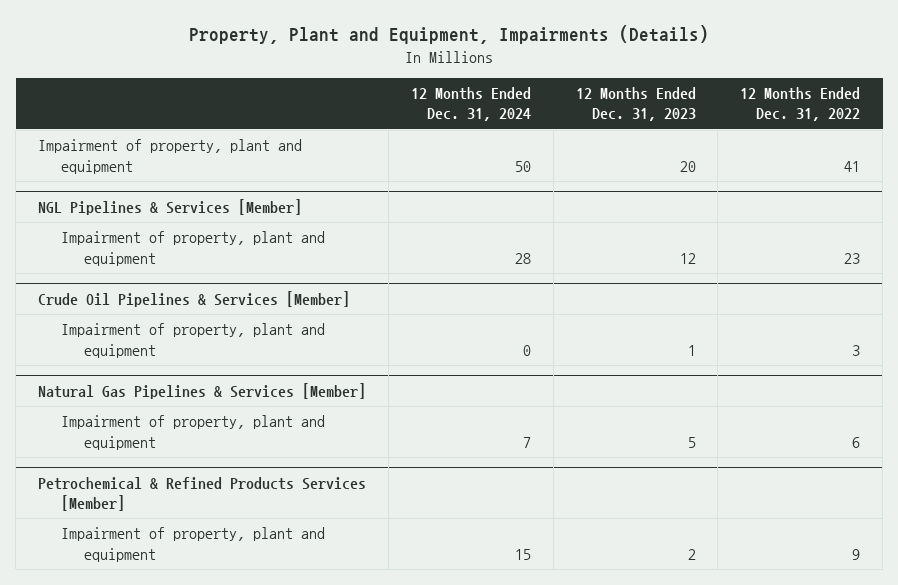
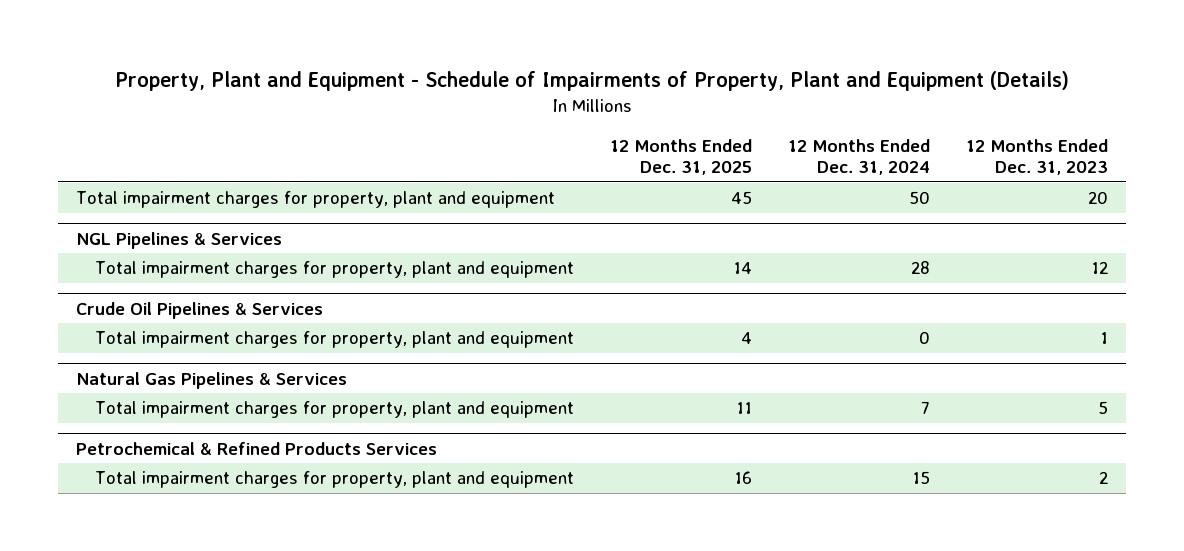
[189,25,710,45] Property, Plant and Equipment, Impairments (Details) -> [115,71,1070,92] Property, Plant and Equipment - Schedule of Impairments of Property, Plant and Equipment (Details)
[740,87,861,122] 12 Months Ended Dec. 31, 2022 -> none
none -> [610,138,753,176] 12 Months Ended Dec. 31, 2025
[37,139,302,174] Impairment of property, plant and equipment -> [76,191,556,209] Total impairment charges for property, plant and equipment
[37,198,302,215] NGL Pipelines & Services [Member] -> [76,231,283,249] NGL Pipelines & Services
[61,231,326,266] Impairment of property, plant and equipment -> [95,261,575,279] Total impairment charges for property, plant and equipment
[37,290,350,307] Crude Oil Pipelines & Services [Member] -> [76,301,324,319] Crude Oil Pipelines & Services
[61,323,326,358] Impairment of property, plant and equipment -> [95,331,575,349] Total impairment charges for property, plant and equipment
[37,382,366,399] Natural Gas Pipelines & Services [Member] -> [76,371,348,389] Natural Gas Pipelines & Services
[61,415,326,450] Impairment of property, plant and equipment -> [95,401,575,419] Total impairment charges for property, plant and equipment
[37,476,366,511] Petrochemical & Refined Products Services [Member] -> [76,441,438,455] Petrochemical & Refined Products Services
[61,527,326,562] Impairment of property, plant and equipment -> [95,471,575,489] Total impairment charges for property, plant and equipment

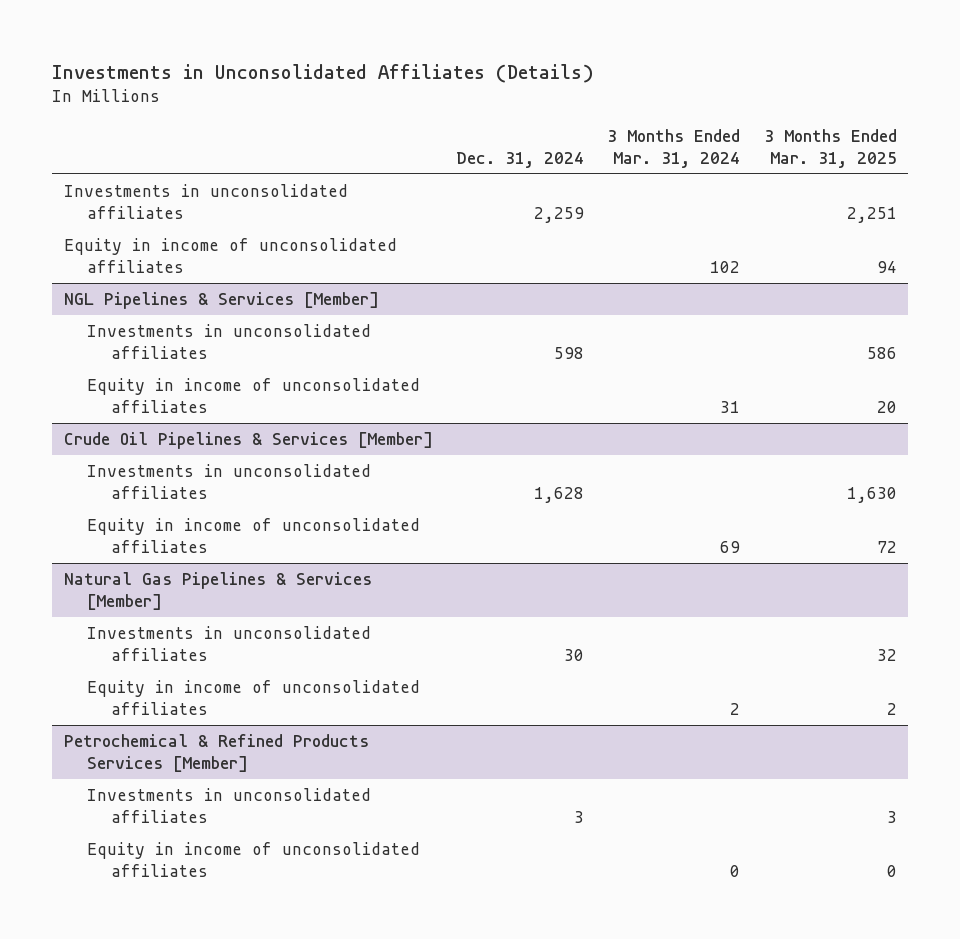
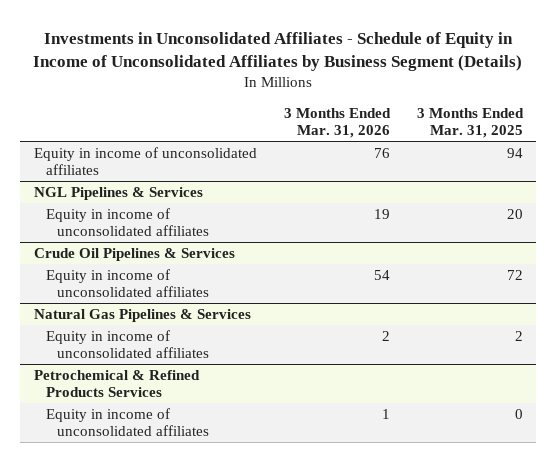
[51,63,594,83] Investments in Unconsolidated Affiliates (Details) -> [33,31,523,71] Investments in Unconsolidated Affiliates - Schedule of Equity in Income of Unconsolidated Affiliates by Business Segment (Details)
[455,151,584,168] Dec. 31, 2024 -> none
[607,128,741,168] 3 Months Ended Mar. 31, 2024 -> none
none -> [283,108,391,139] 3 Months Ended Mar. 31, 2026
[63,183,348,220] Investments in unconsolidated affiliates -> none
[87,323,372,360] Investments in unconsolidated affiliates -> none
[63,291,379,309] NGL Pipelines & Services [Member] -> [33,186,203,200] NGL Pipelines & Services
[87,463,372,500] Investments in unconsolidated affiliates -> none
[63,431,433,449] Crude Oil Pipelines & Services [Member] -> [33,247,235,261] Crude Oil Pipelines & Services
[87,625,372,662] Investments in unconsolidated affiliates -> none
[63,571,372,611] Natural Gas Pipelines & Services [Member] -> [33,308,251,322] Natural Gas Pipelines & Services
[87,787,372,824] Investments in unconsolidated affiliates -> none
[63,733,369,773] Petrochemical & Refined Products Services [Member] -> [33,369,200,398] Petrochemical & Refined Products Services

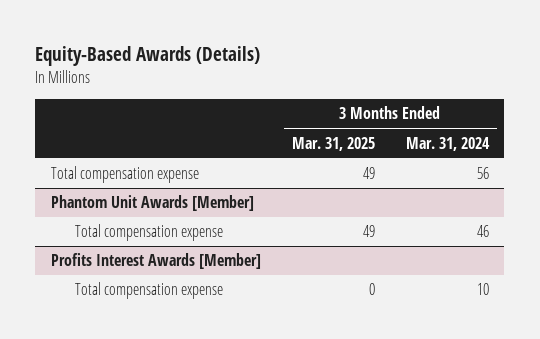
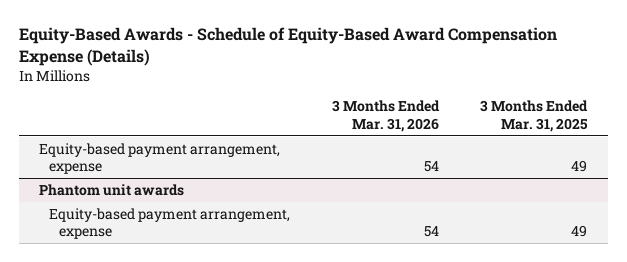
[35,45,261,66] Equity-Based Awards (Details) -> [18,27,557,66] Equity-Based Awards - Schedule of Equity-Based Award Compensation Expense (Details)
[405,136,490,151] Mar. 31, 2024 -> none
none -> [331,100,440,132] 3 Months Ended Mar. 31, 2026
[50,253,261,270] Profits Interest Awards [Member] -> none
[74,282,223,300] Total compensation expense -> none
[50,166,199,184] Total compensation expense -> [39,142,281,175] Equity-based payment arrangement, expense
[50,195,254,212] Phantom Unit Awards [Member] -> [39,183,185,196] Phantom unit awards
[74,224,223,242] Total compensation expense -> [49,207,291,240] Equity-based payment arrangement, expense

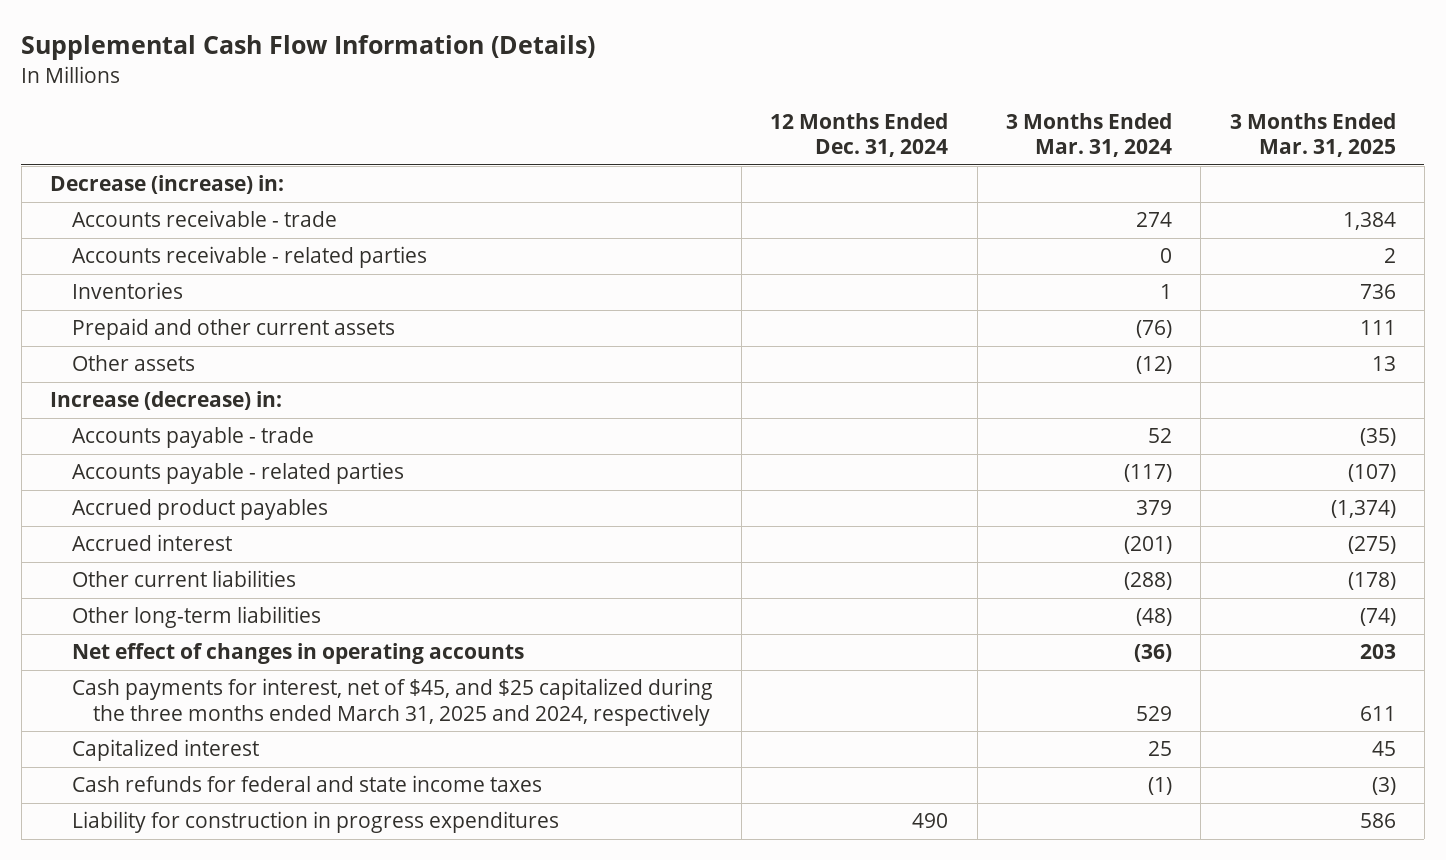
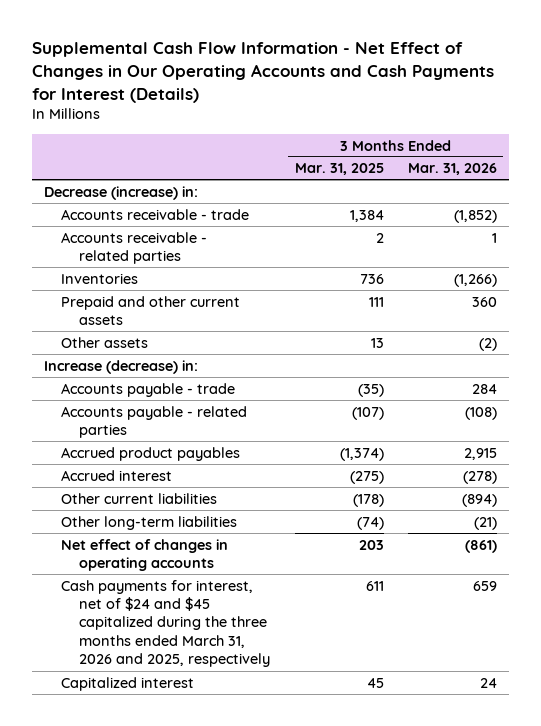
[21,35,596,61] Supplemental Cash Flow Information (Details) -> [31,42,494,103] Supplemental Cash Flow Information - Net Effect of Changes in Our Operating Accounts and Cash Payments for Interest (Details)
[770,112,949,158] 12 Months Ended Dec. 31, 2024 -> none
[1005,112,1172,158] 3 Months Ended Mar. 31, 2024 -> none
none -> [408,163,498,176] Mar. 31, 2026
[71,678,713,726] Cash payments for interest, net of $45, and $25 capitalized during the three months ended March 31, 2025 and 2024, respectively -> [61,579,271,668] Cash payments for interest, net of $24 and $45 capitalized during the three months ended March 31, 2026 and 2025, respectively
[71,775,542,793] Cash refunds for federal and state income taxes -> none
[71,811,559,834] Liability for construction in progress expenditures -> none

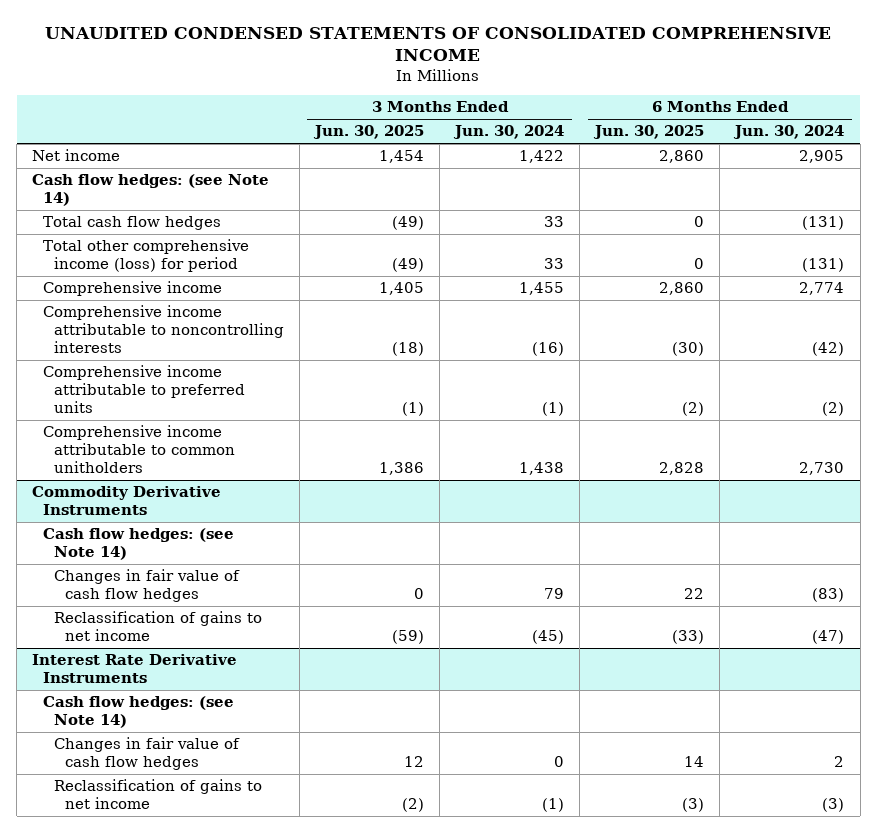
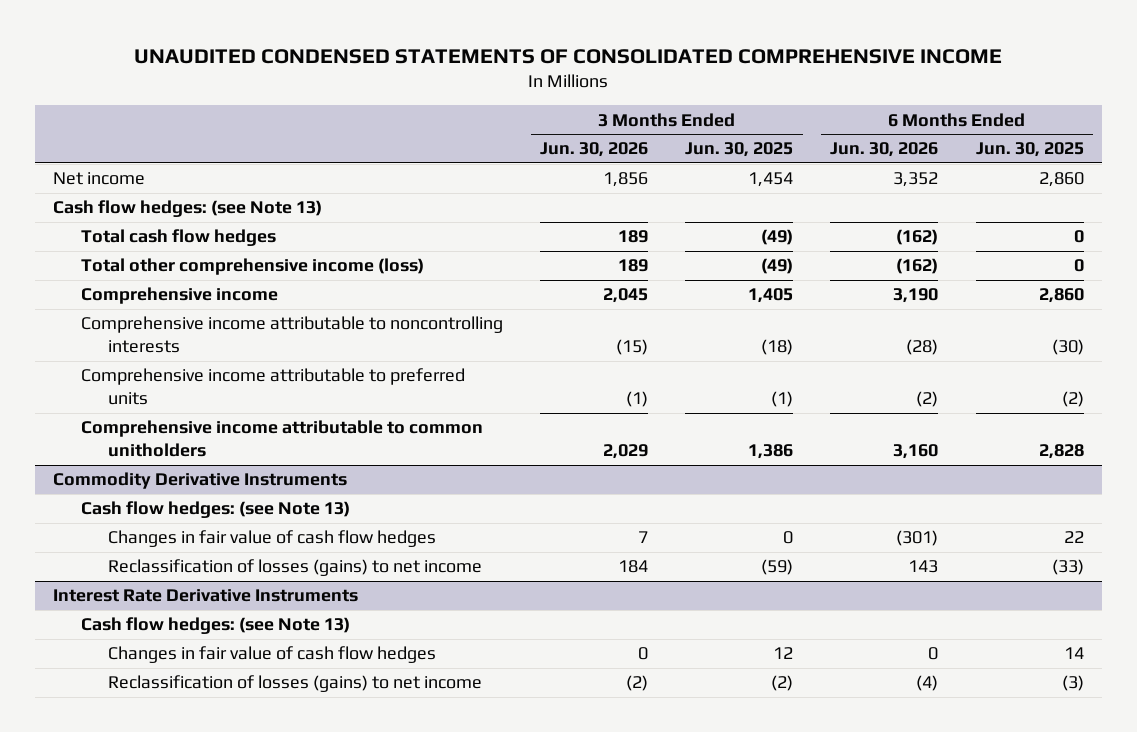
[453,125,565,140] Jun. 30, 2024 -> none
[733,125,845,140] Jun. 30, 2024 -> none
none -> [540,142,649,158] Jun. 30, 2026
none -> [830,142,939,158] Jun. 30, 2026
[32,174,270,207] Cash flow hedges: (see Note 14) -> [53,200,323,218] Cash flow hedges: (see Note 13)
[43,239,250,273] Total other comprehensive income (loss) for period -> [80,258,424,276] Total other comprehensive income (loss)
[43,528,235,561] Cash flow hedges: (see Note 14) -> [80,501,350,519] Cash flow hedges: (see Note 13)
[54,611,263,642] Reclassification of gains to net income -> [108,559,483,577] Reclassification of losses (gains) to net income
[43,696,235,729] Cash flow hedges: (see Note 14) -> [80,617,350,635] Cash flow hedges: (see Note 13)
[54,779,263,810] Reclassification of gains to net income -> [108,675,483,693] Reclassification of losses (gains) to net income

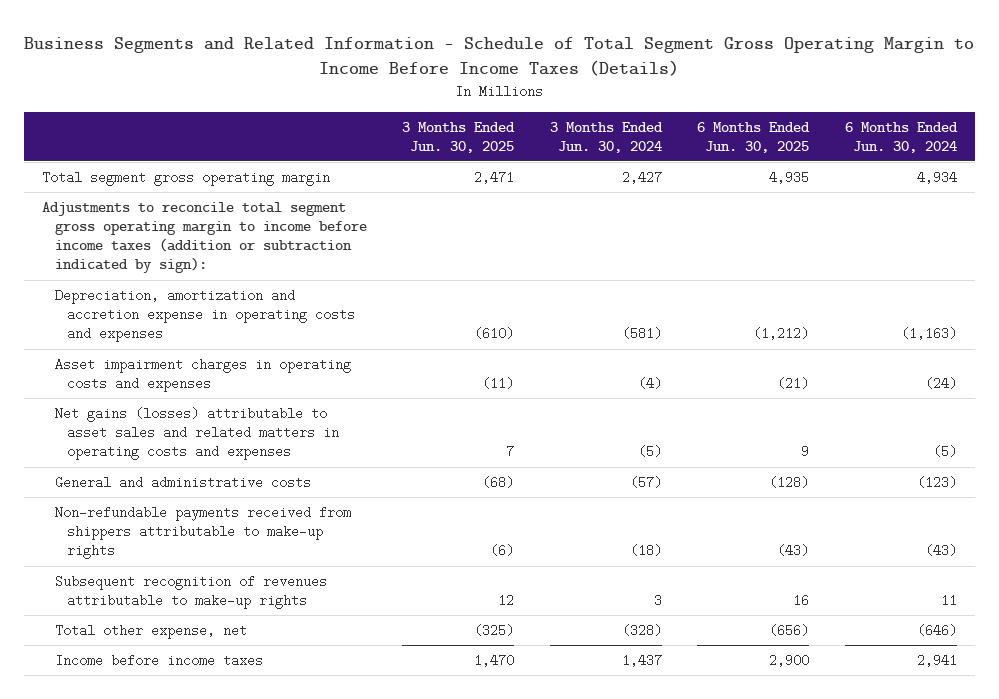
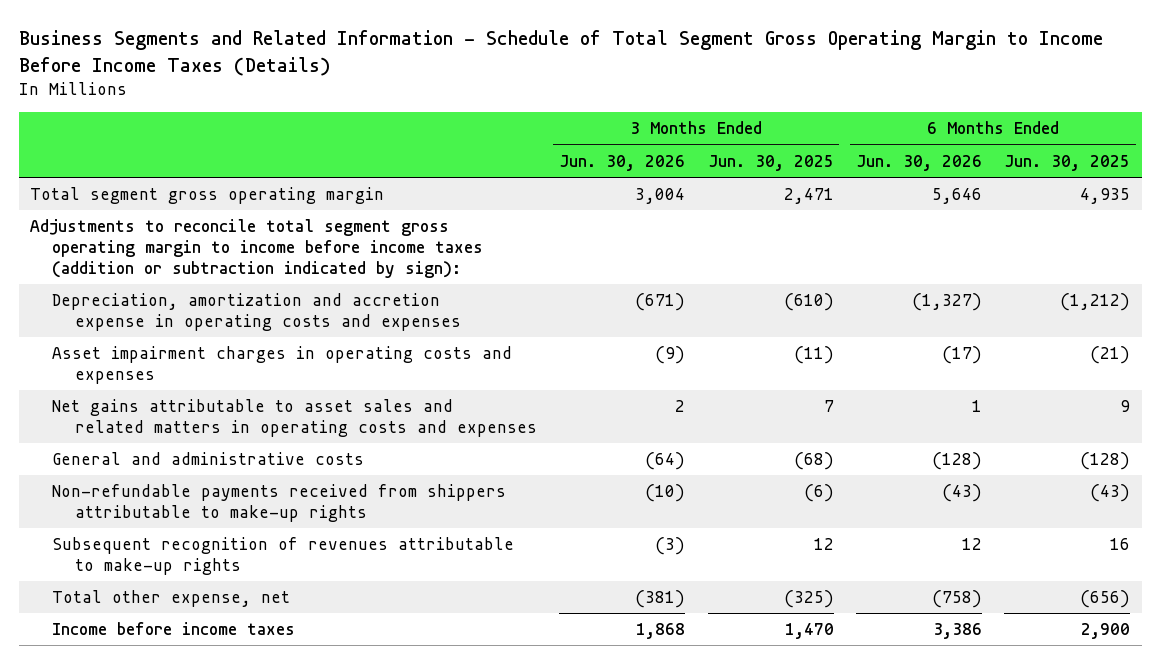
[549,121,663,153] 3 Months Ended Jun. 30, 2024 -> none
[845,121,959,153] 6 Months Ended Jun. 30, 2024 -> none
none -> [559,154,686,171] Jun. 30, 2026
none -> [855,154,982,171] Jun. 30, 2026
[54,406,340,461] Net gains (losses) attributable to asset sales and related matters in operating costs and expenses -> [52,399,537,437] Net gains attributable to asset sales and related matters in operating costs and expenses

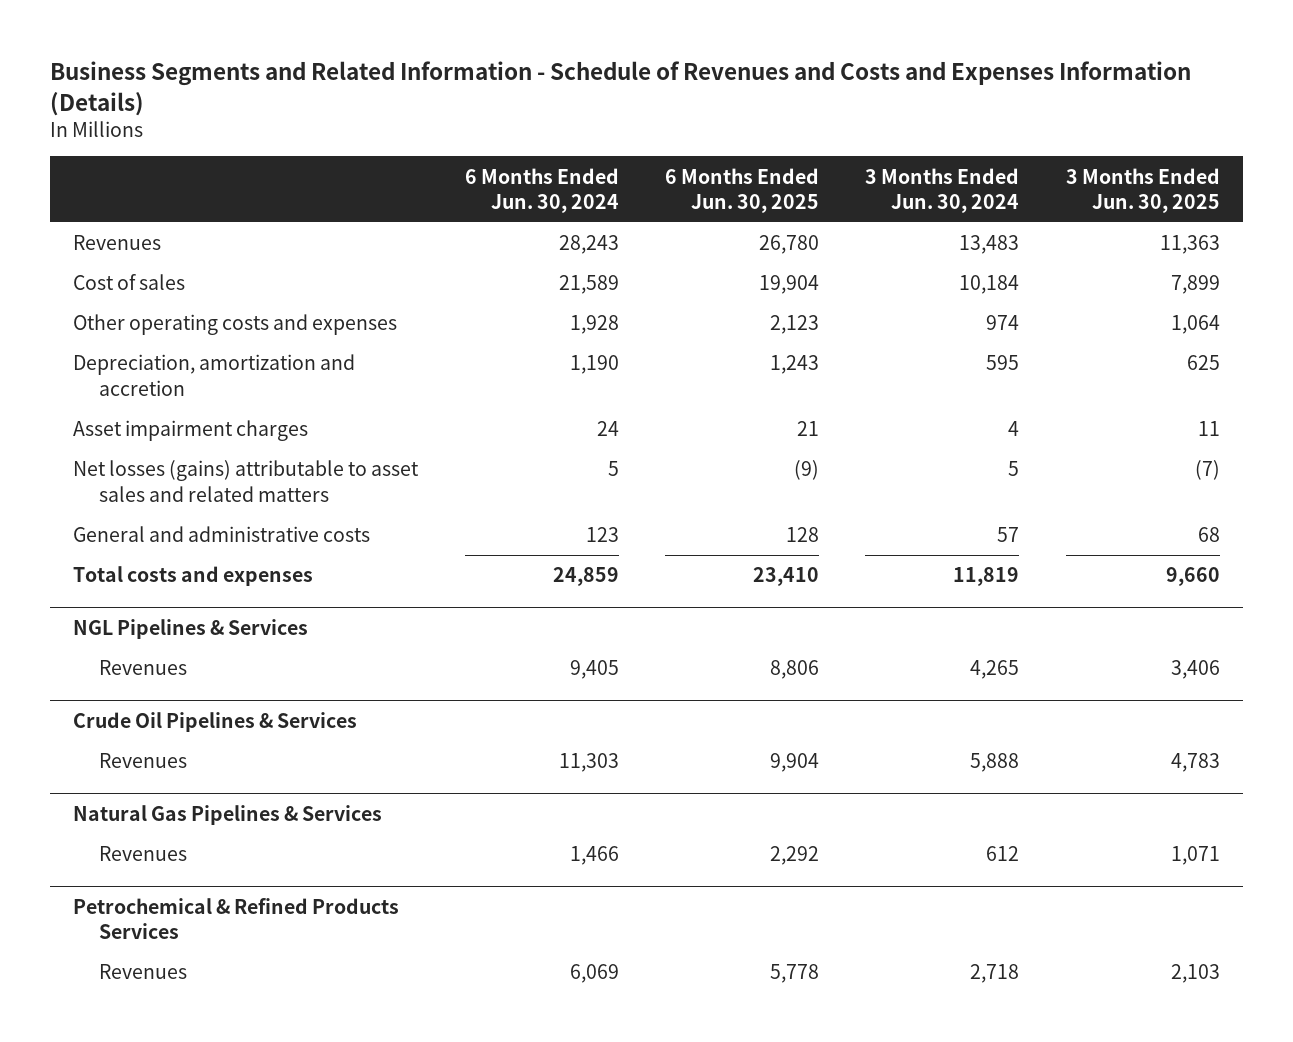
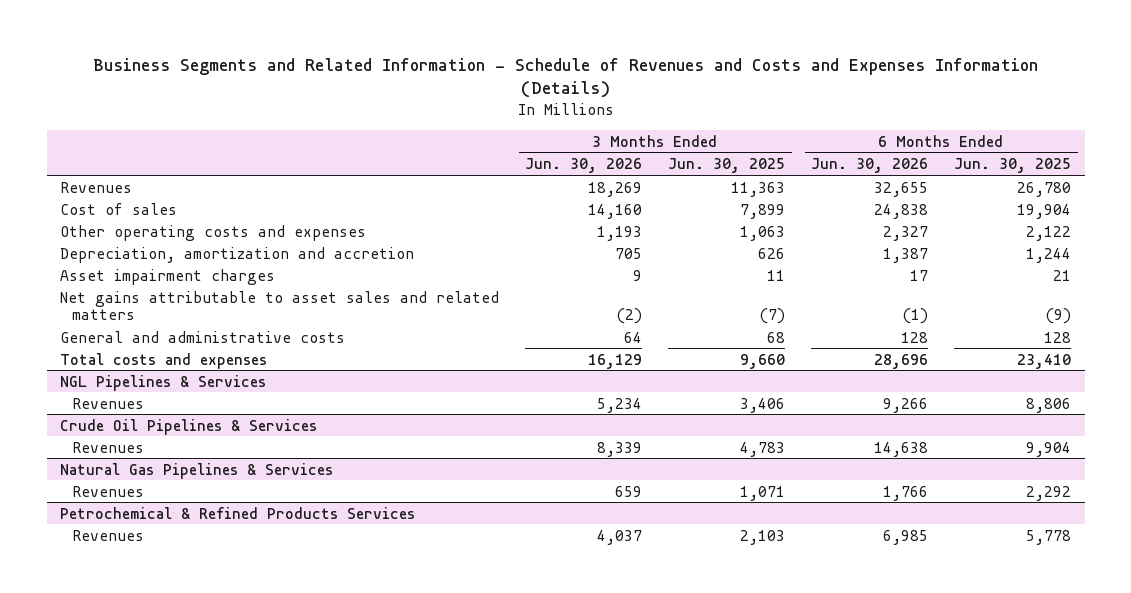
[464,167,619,213] 6 Months Ended Jun. 30, 2024 -> none
[865,167,1020,213] 3 Months Ended Jun. 30, 2024 -> none
none -> [525,158,643,174] Jun. 30, 2026
none -> [811,158,929,174] Jun. 30, 2026
[769,315,819,335] 2,123 -> [1026,225,1072,241] 2,122
[1170,315,1220,335] 1,064 -> [740,225,786,241] 1,063
[769,355,819,375] 1,243 -> [1026,247,1072,263] 1,244
[1186,355,1220,371] 625 -> [758,247,786,259] 626
[73,460,420,502] Net losses (gains) attributable to asset sales and related matters -> [59,290,499,321] Net gains attributable to asset sales and related matters

